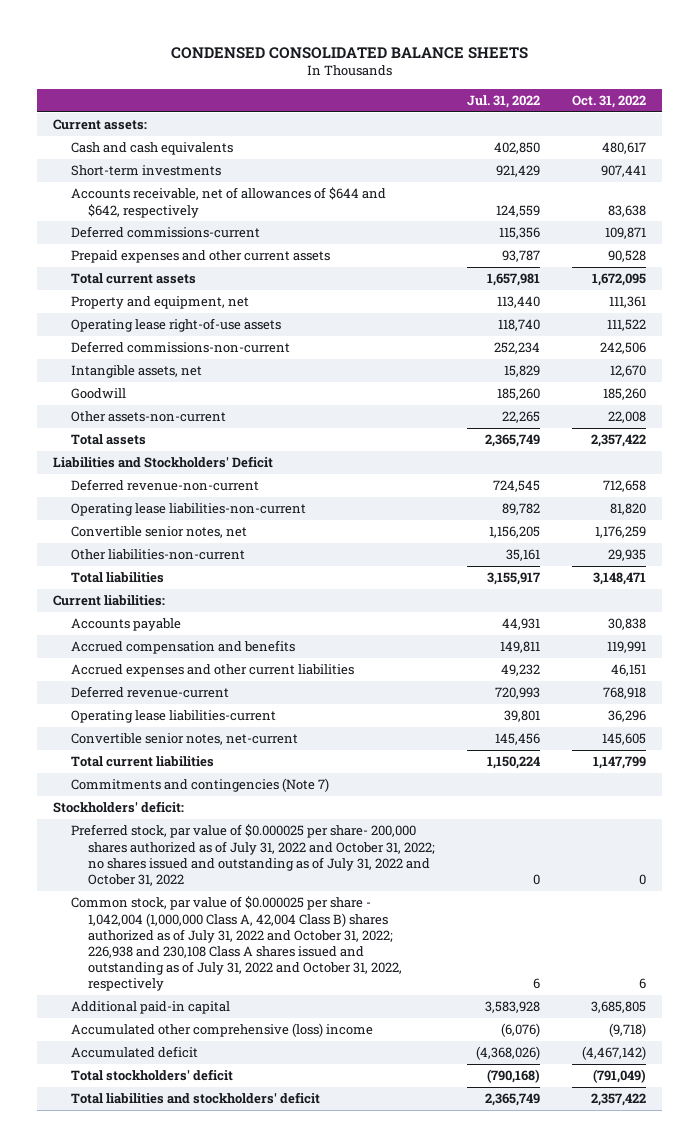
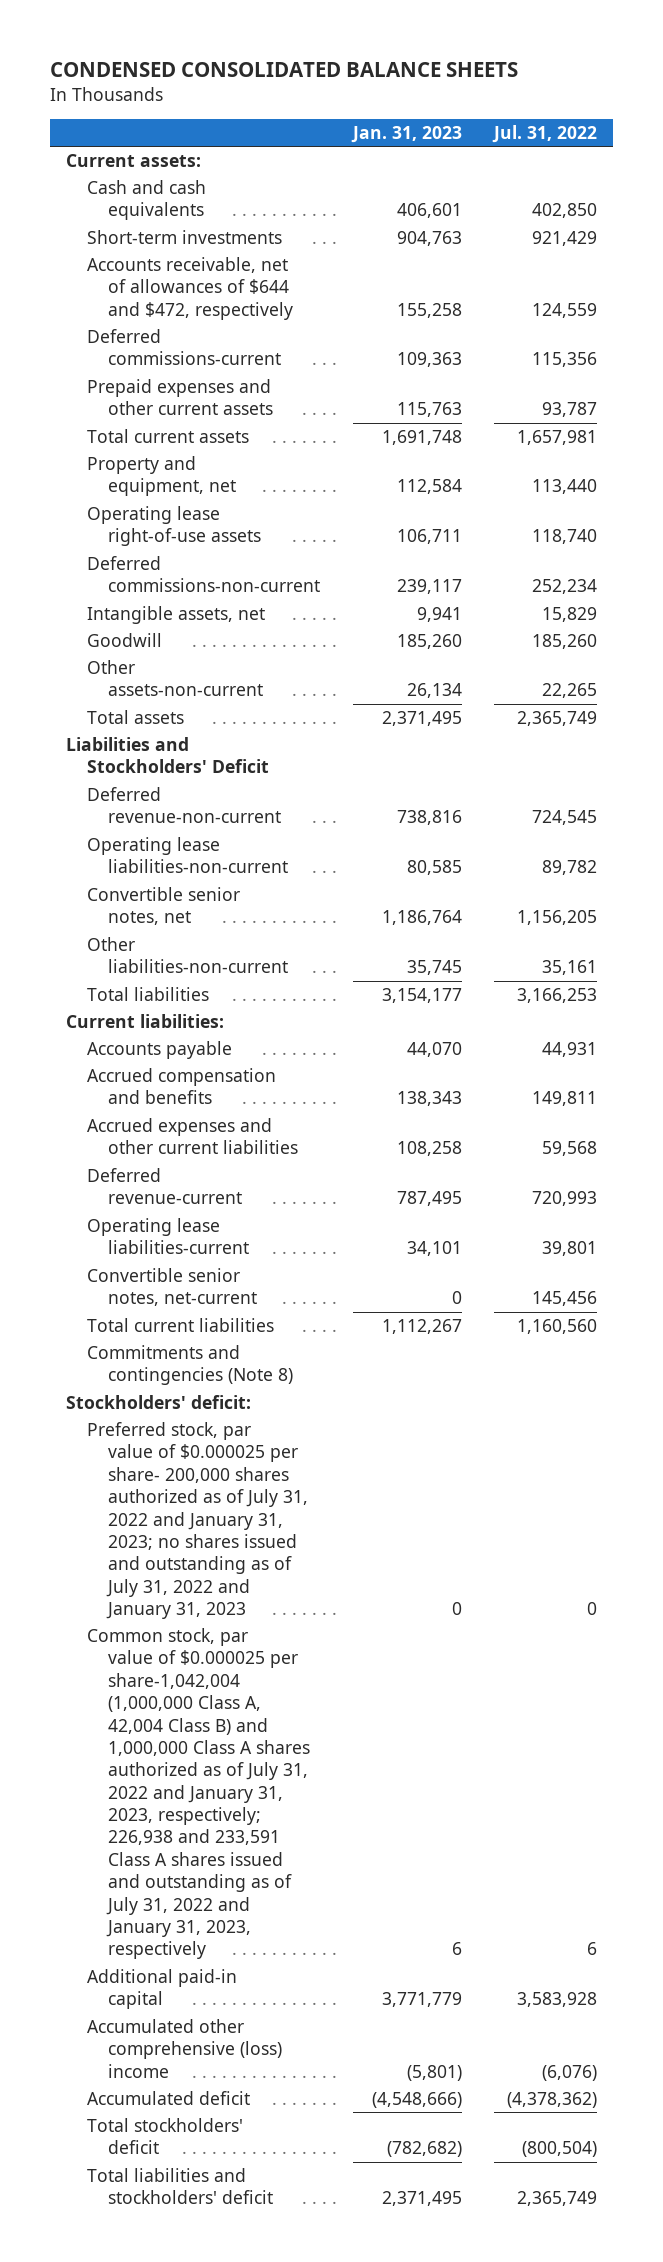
[572,94,647,108] Oct. 31, 2022 -> none
none -> [350,125,462,143] Jan. 31, 2023
[70,187,386,218] Accounts receivable, net of allowances of $644 and $642, respectively -> [87,257,294,320] Accounts receivable, net of allowances of $644 and $472, respectively
[487,572,541,586] 3,155,917 -> [517,988,598,1004] 3,166,253
[501,664,541,677] 49,232 -> [542,1141,598,1157] 59,568
[487,756,541,770] 1,150,224 -> [517,1319,598,1335] 1,160,560
[70,778,329,793] Commitments and contingencies (Note 7) -> [87,1345,294,1386] Commitments and contingencies (Note 8)
[70,824,436,886] Preferred stock, par value of $0.000025 per share- 200,000 shares authorized as of July 31, 2022 and October 31, 2022; no shares issued and outstanding as of July 31, 2022 and October 31, 2022 -> [87,1422,309,1620] Preferred stock, par value of $0.000025 per share- 200,000 shares authorized as of July 31, 2022 and January 31, 2023; no shares issued and outstanding as of July 31, 2022 and January 31, 2023
[70,896,403,992] Common stock, par value of $0.000025 per share - 1,042,004 (1,000,000 Class A, 42,004 Class B) shares authorized as of July 31, 2022 and October 31, 2022; 226,938 and 230,108 Class A shares issued and outstanding as of July 31, 2022 and October 31, 2022, respectively -> [87,1628,311,1960] Common stock, par value of $0.000025 per share-1,042,004 (1,000,000 Class A, 42,004 Class B) and 1,000,000 Class A shares authorized as of July 31, 2022 and January 31, 2023, respectively; 226,938 and 233,591 Class A shares issued and outstanding as of July 31, 2022 and January 31, 2023, respectively
[476,1046,541,1061] (4,368,026) -> [507,2092,598,2109] (4,378,362)
[487,1069,541,1084] (790,168) -> [522,2141,598,2158] (800,504)

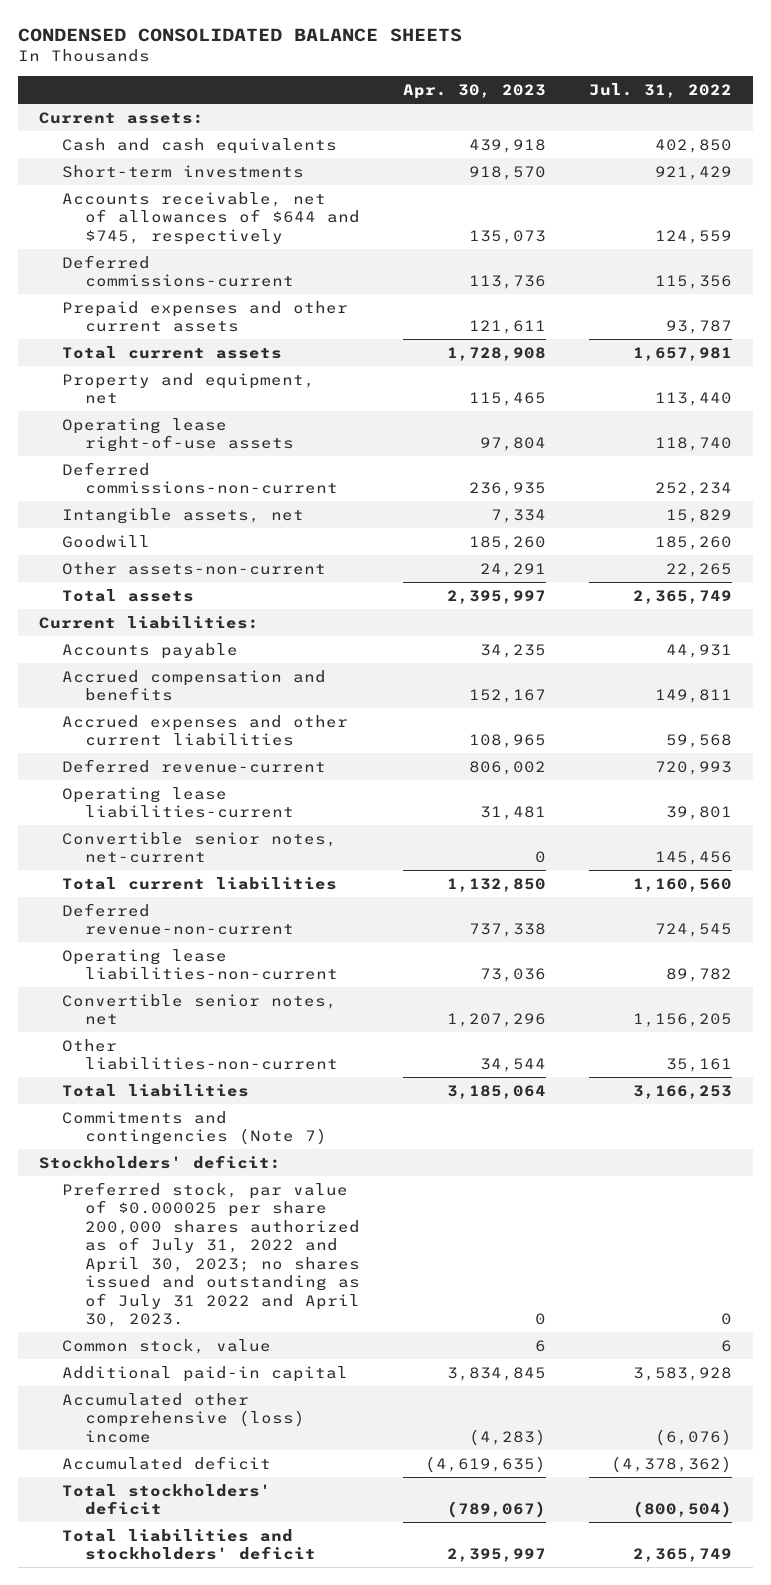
[350,125,462,143] Jan. 31, 2023 -> none
none -> [402,83,546,99] Apr. 30, 2023
[87,257,294,320] Accounts receivable, net of allowances of $644 and $472, respectively -> [62,191,361,245] Accounts receivable, net of allowances of $644 and $745, respectively
[65,737,270,774] Liabilities and Stockholders' Deficit -> none
[87,787,282,824] Deferred revenue-non-current -> [62,902,295,936] Deferred revenue-non-current
[87,837,289,874] Operating lease liabilities-non-current -> [62,948,339,981] Operating lease liabilities-non-current
[87,887,241,926] Convertible senior notes, net -> [62,993,338,1026] Convertible senior notes, net
[87,937,289,974] Other liabilities-non-current -> [62,1038,339,1071] Other liabilities-non-current
[87,987,210,1002] Total liabilities -> [62,1083,250,1097] Total liabilities
[87,1345,294,1386] Commitments and contingencies (Note 8) -> [62,1110,328,1146] Commitments and contingencies (Note 7)
[87,1422,309,1620] Preferred stock, par value of $0.000025 per share- 200,000 shares authorized as of July 31, 2022 and January 31, 2023; no shares issued and outstanding as of July 31, 2022 and January 31, 2023 -> [62,1181,361,1328] Preferred stock, par value of $0.000025 per share 200,000 shares authorized as of July 31, 2022 and April 30, 2023; no shares issued and outstanding as of July 31 2022 and April 30, 2023.
[87,1628,311,1960] Common stock, par value of $0.000025 per share-1,042,004 (1,000,000 Class A, 42,004 Class B) and 1,000,000 Class A shares authorized as of July 31, 2022 and January 31, 2023, respectively; 226,938 and 233,591 Class A shares issued and outstanding as of July 31, 2022 and January 31, 2023, respectively -> [62,1338,272,1354] Common stock, value

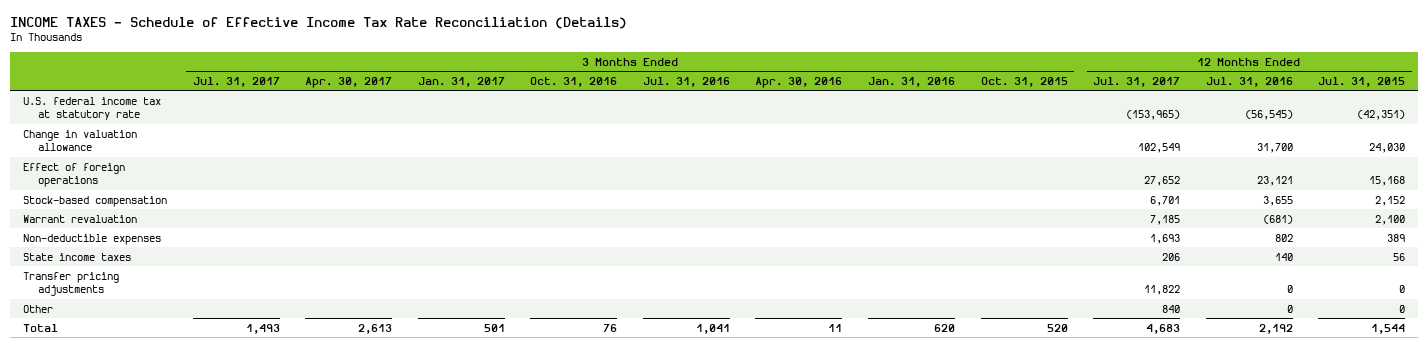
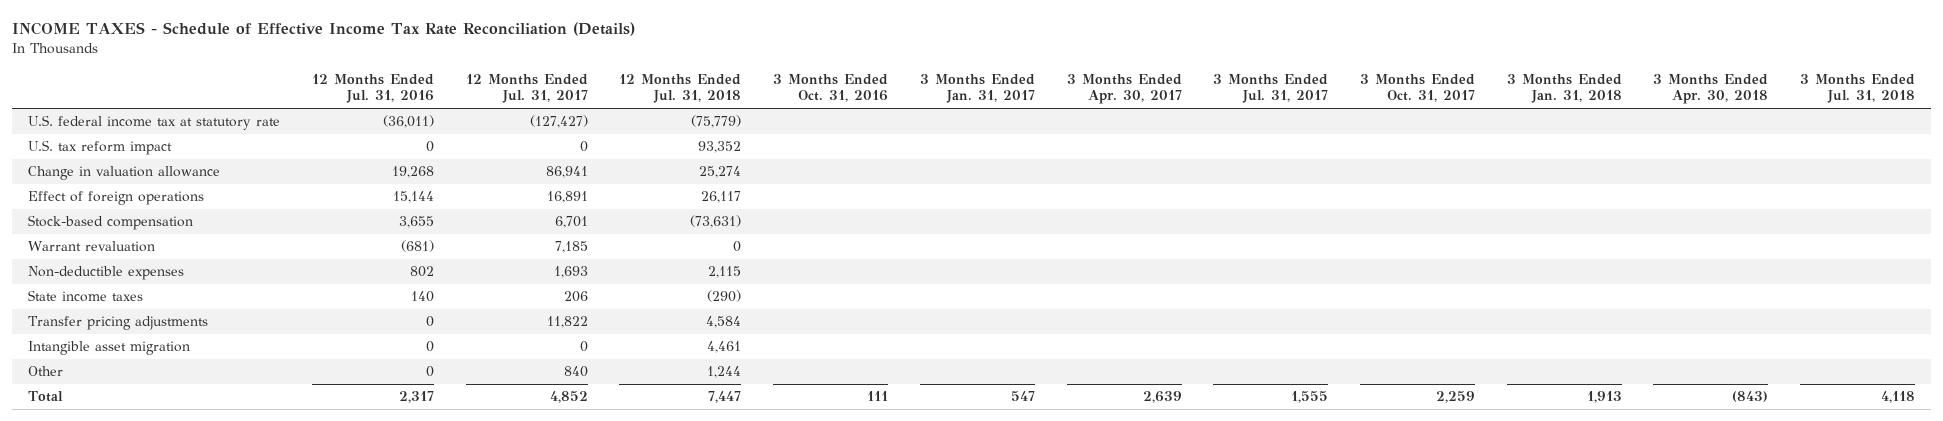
[642,76,730,87] Jul. 31, 2016 -> none
[755,76,843,88] Apr. 30, 2016 -> none
[868,76,956,87] Jan. 31, 2016 -> none
[980,76,1068,87] Oct. 31, 2015 -> none
[1318,76,1406,87] Jul. 31, 2015 -> none
none -> [619,73,742,104] 12 Months Ended Jul. 31, 2018
none -> [1359,73,1475,103] 3 Months Ended Oct. 31, 2017
none -> [1506,73,1622,104] 3 Months Ended Jan. 31, 2018
none -> [1653,73,1769,105] 3 Months Ended Apr. 30, 2018
none -> [1800,73,1916,104] 3 Months Ended Jul. 31, 2018
[1126,110,1181,121] (153,965) -> [529,115,588,129] (127,427)
[1244,110,1293,121] (56,545) -> [382,115,434,129] (36,011)
none -> [28,140,173,156] U.S. tax reform impact
[1138,143,1181,154] 102,549 -> [545,166,588,179] 86,941
[1256,143,1293,154] 31,700 -> [391,166,434,179] 19,268
[1144,176,1181,187] 27,652 -> [546,191,588,204] 16,891
[1256,176,1293,187] 23,121 -> [392,191,434,204] 15,144
none -> [28,341,191,356] Intangible asset migration
[245,323,280,334] 1,493 -> [1291,391,1329,404] 1,555
[358,323,393,334] 2,613 -> [1142,391,1182,404] 2,639
[483,323,505,332] 501 -> [1010,391,1035,402] 547
[603,323,618,332] 76 -> [867,391,889,402] 111
[1146,323,1181,334] 4,683 -> [549,391,588,404] 4,852
[1258,323,1293,334] 2,192 -> [398,391,434,404] 2,317

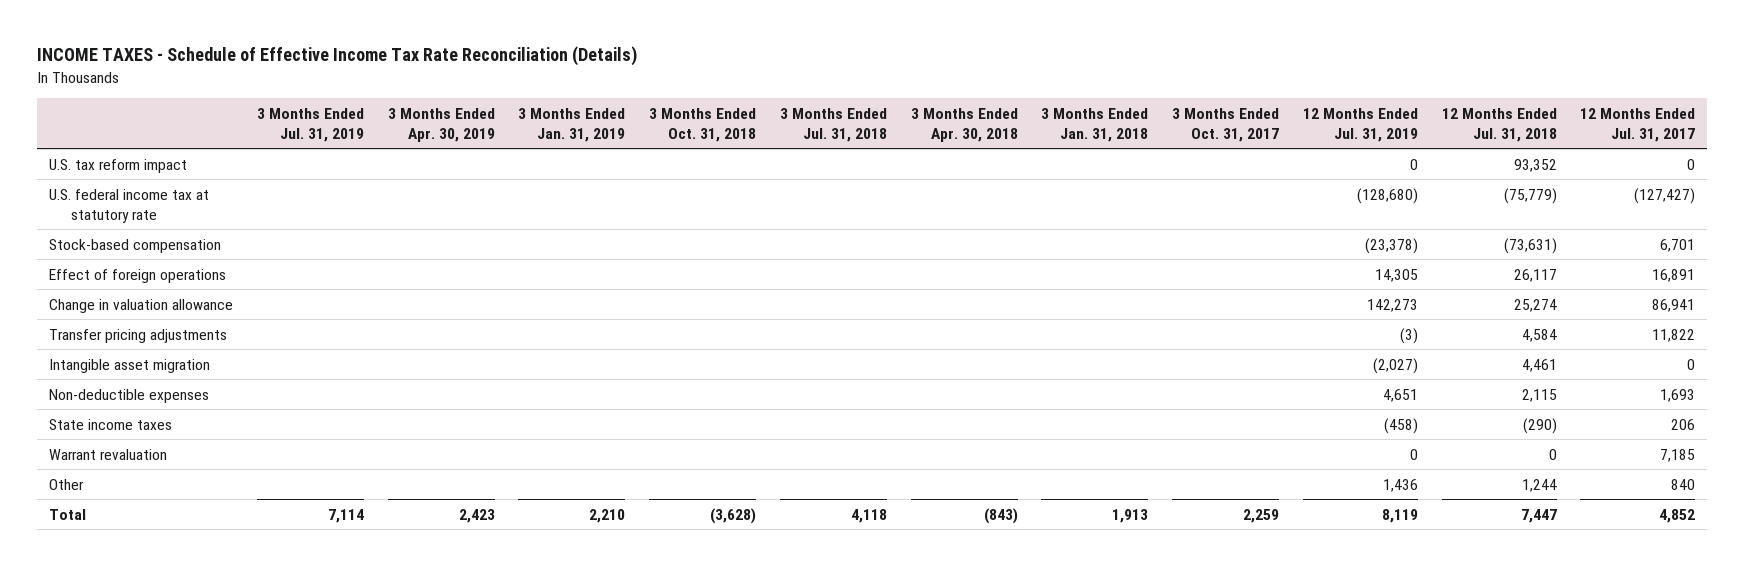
[311,73,434,104] 12 Months Ended Jul. 31, 2016 -> none
[773,73,889,103] 3 Months Ended Oct. 31, 2016 -> none
[919,73,1035,104] 3 Months Ended Jan. 31, 2017 -> none
[1066,73,1182,105] 3 Months Ended Apr. 30, 2017 -> none
[1213,73,1329,104] 3 Months Ended Jul. 31, 2017 -> none
none -> [256,107,364,142] 3 Months Ended Jul. 31, 2019
none -> [387,107,495,142] 3 Months Ended Apr. 30, 2019
none -> [518,107,626,142] 3 Months Ended Jan. 31, 2019
none -> [649,107,757,142] 3 Months Ended Oct. 31, 2018
none -> [1302,107,1418,142] 12 Months Ended Jul. 31, 2019
[28,115,281,131] U.S. federal income tax at statutory rate -> [49,188,210,223] U.S. federal income tax at statutory rate
[28,191,205,206] Effect of foreign operations -> [49,268,227,283] Effect of foreign operations
[28,166,221,181] Change in valuation allowance -> [49,298,234,313] Change in valuation allowance
[28,266,185,281] Non-deductible expenses -> [49,388,210,403] Non-deductible expenses
[28,290,144,303] State income taxes -> [49,418,173,430] State income taxes
[28,241,156,253] Warrant revaluation -> [49,448,168,460] Warrant revaluation

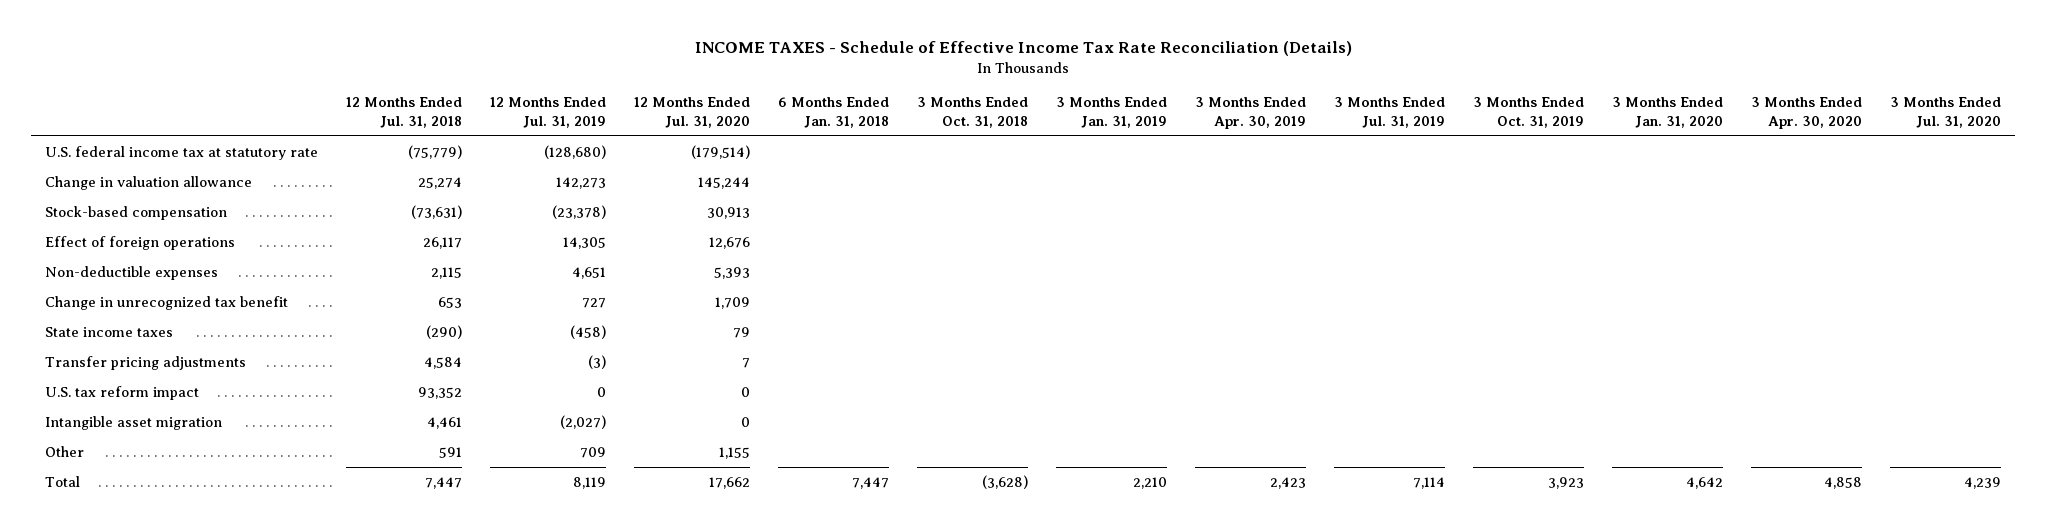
[779,107,887,142] 3 Months Ended Jul. 31, 2018 -> none
[910,107,1018,142] 3 Months Ended Apr. 30, 2018 -> none
[1041,107,1149,142] 3 Months Ended Jan. 31, 2018 -> none
[1172,107,1280,142] 3 Months Ended Oct. 31, 2017 -> none
[1580,107,1696,142] 12 Months Ended Jul. 31, 2017 -> none
none -> [633,97,750,129] 12 Months Ended Jul. 31, 2020
none -> [777,97,889,129] 6 Months Ended Jan. 31, 2018
none -> [1472,97,1584,129] 3 Months Ended Oct. 31, 2019
none -> [1611,97,1723,129] 3 Months Ended Jan. 31, 2020
none -> [1750,97,1862,130] 3 Months Ended Apr. 30, 2020
none -> [1889,97,2001,129] 3 Months Ended Jul. 31, 2020
[49,298,234,313] Change in valuation allowance -> [44,175,252,190] Change in valuation allowance
none -> [44,295,288,310] Change in unrecognized tax benefit
[49,448,168,460] Warrant revaluation -> none
[49,328,228,343] Transfer pricing adjustments -> [44,355,246,370] Transfer pricing adjustments
[49,158,188,173] U.S. tax reform impact -> [44,385,199,400] U.S. tax reform impact
[49,358,211,373] Intangible asset migration -> [44,415,222,430] Intangible asset migration
[1382,478,1418,492] 1,436 -> [579,446,606,458] 709
[1521,478,1557,492] 1,244 -> [438,446,462,458] 591

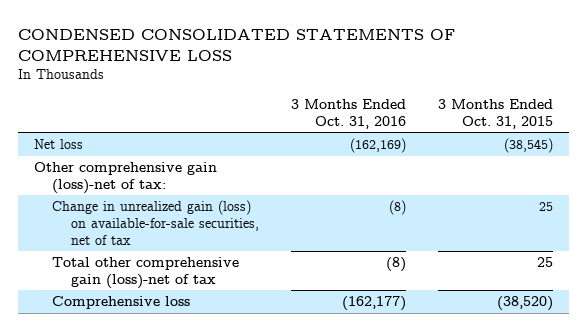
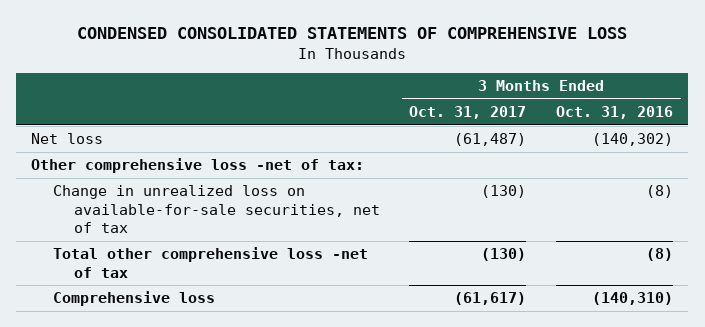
[437,98,553,129] 3 Months Ended Oct. 31, 2015 -> none
none -> [409,106,527,120] Oct. 31, 2017
[349,138,406,154] (162,169) -> [592,133,674,147] (140,302)
[34,162,218,194] Other comprehensive gain (loss)-net of tax: -> [31,158,365,174] Other comprehensive loss -net of tax:
[52,200,259,245] Change in unrealized gain (loss) on available-for-sale securities, net of tax -> [52,185,380,234] Change in unrealized loss on available-for-sale securities, net of tax
[52,257,240,289] Total other comprehensive gain (loss)-net of tax -> [52,247,368,278] Total other comprehensive loss -net of tax
[341,296,406,312] (162,177) -> [592,292,674,306] (140,310)

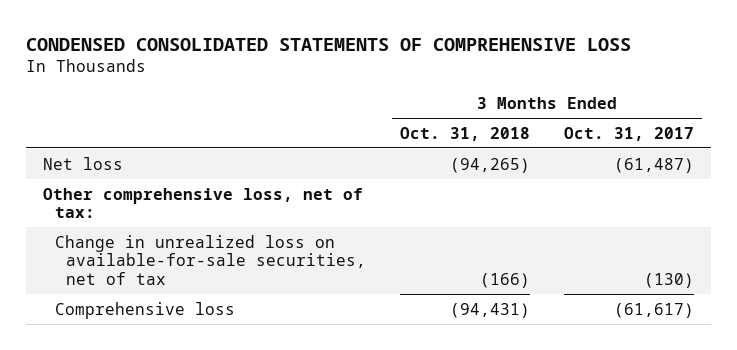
[556,106,674,120] Oct. 31, 2016 -> none
none -> [400,126,531,141] Oct. 31, 2018
[31,158,365,174] Other comprehensive loss -net of tax: -> [42,187,363,219] Other comprehensive loss, net of tax:
[52,247,368,278] Total other comprehensive loss -net of tax -> none

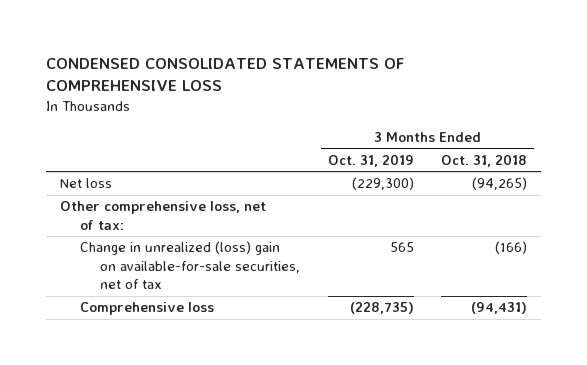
[563,126,694,141] Oct. 31, 2017 -> none
none -> [327,153,414,167] Oct. 31, 2019
[54,234,367,285] Change in unrealized loss on available-for-sale securities, net of tax -> [80,241,301,290] Change in unrealized (loss) gain on available-for-sale securities, net of tax

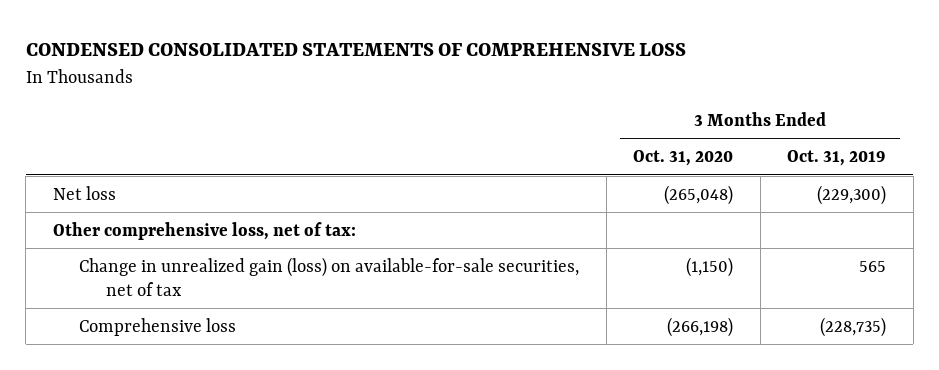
[441,153,528,167] Oct. 31, 2018 -> none
none -> [633,150,734,167] Oct. 31, 2020
[80,241,301,290] Change in unrealized (loss) gain on available-for-sale securities, net of tax -> [79,256,580,296] Change in unrealized gain (loss) on available-for-sale securities, net of tax

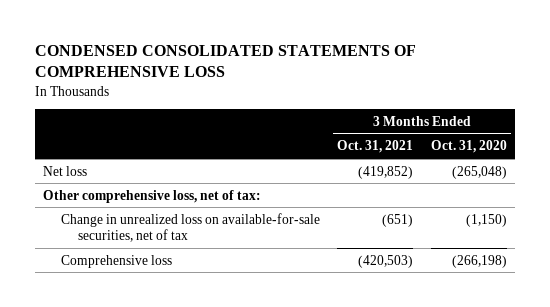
[787,150,887,167] Oct. 31, 2019 -> none
none -> [337,140,414,154] Oct. 31, 2021
[79,256,580,296] Change in unrealized gain (loss) on available-for-sale securities, net of tax -> [60,212,320,243] Change in unrealized loss on available-for-sale securities, net of tax

